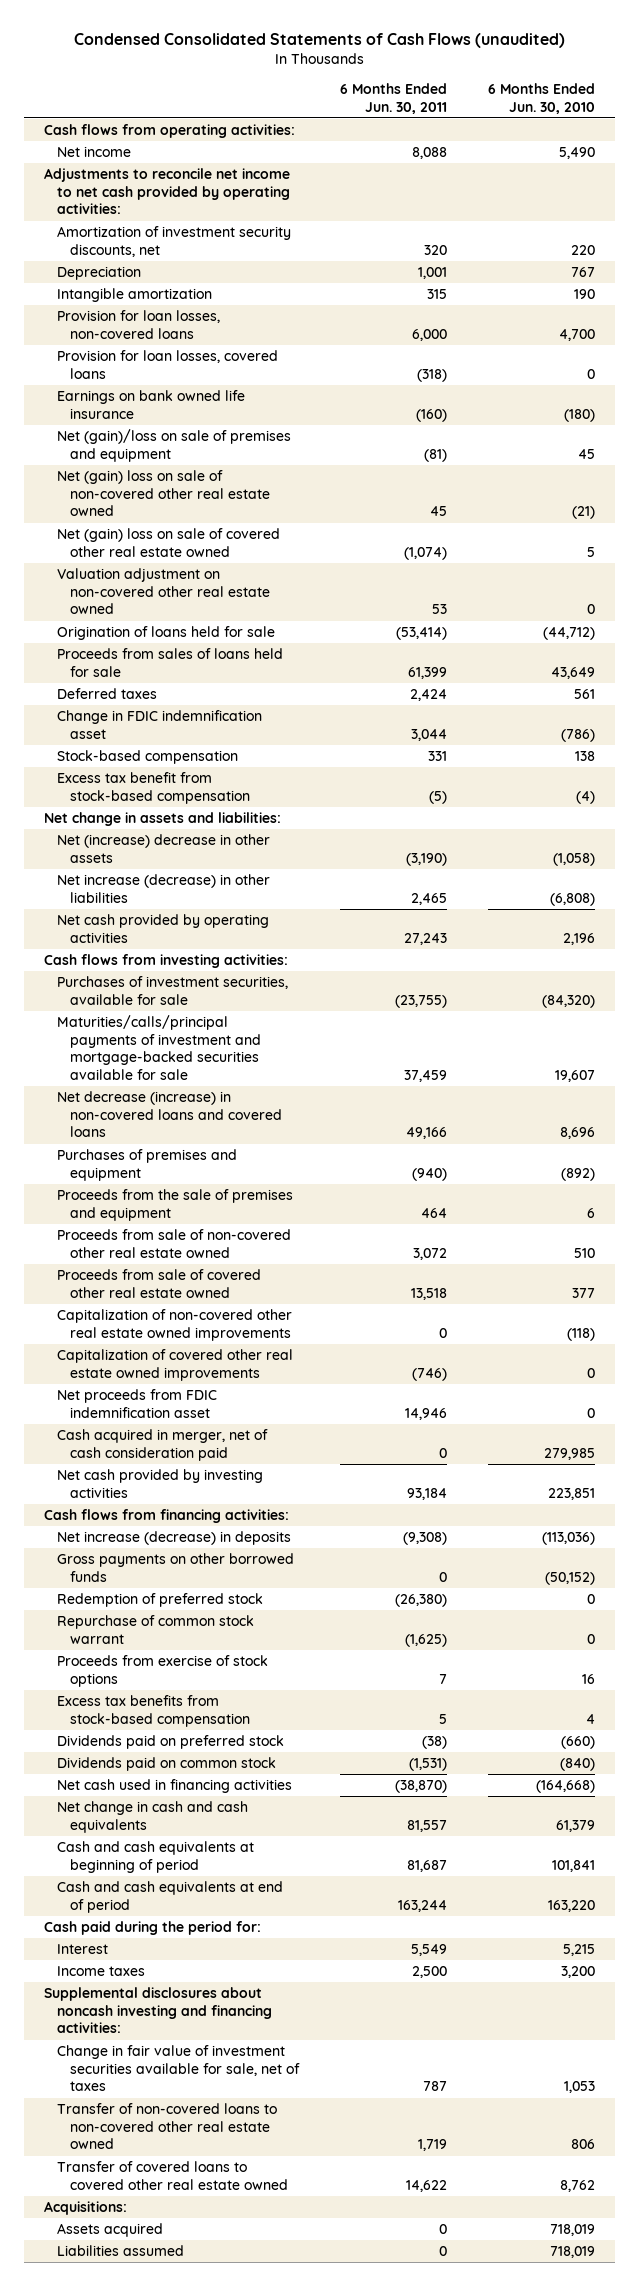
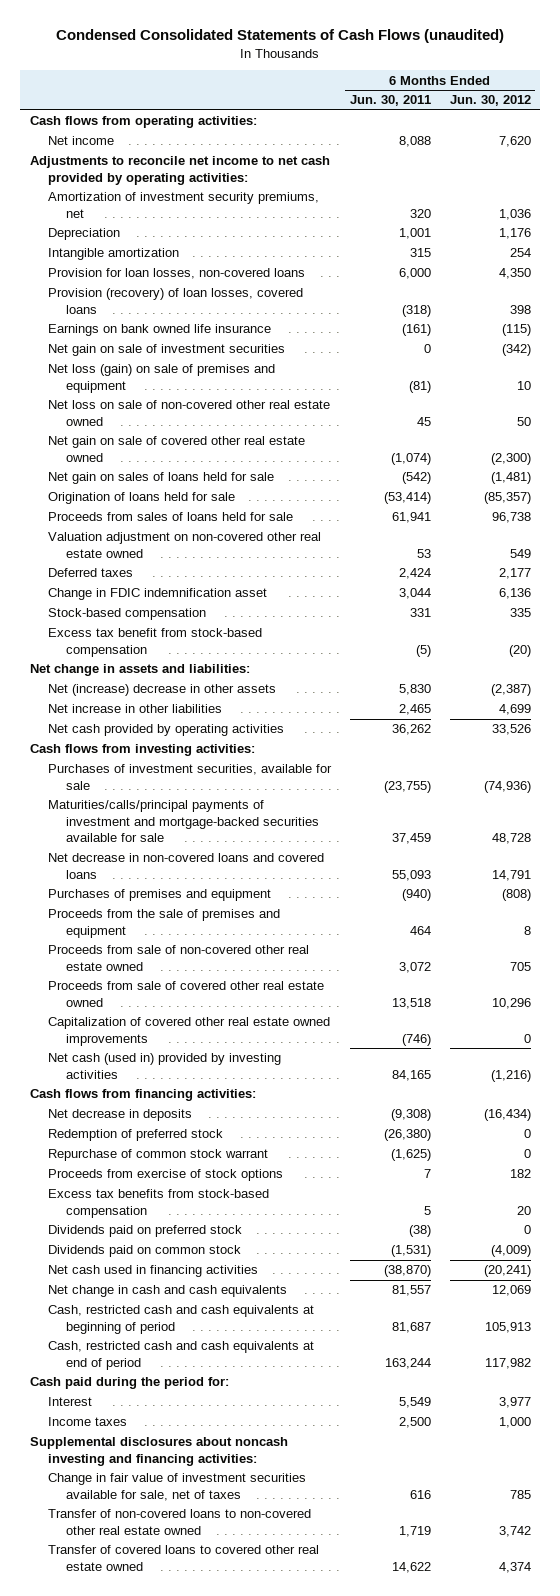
[487,83,595,114] 6 Months Ended Jun. 30, 2010 -> none
none -> [449,95,531,107] Jun. 30, 2012
[57,226,292,257] Amortization of investment security discounts, net -> [48,192,320,218] Amortization of investment security premiums, net
[57,350,279,379] Provision for loan losses, covered loans -> [48,288,304,314] Provision (recovery) of loan losses, covered loans
[415,408,447,422] (160) -> [401,324,431,337] (161)
none -> [48,344,286,357] Net gain on sale of investment securities
[57,429,292,462] Net (gain)/loss on sale of premises and equipment -> [48,364,276,393] Net loss (gain) on sale of premises and equipment
[57,470,270,517] Net (gain) loss on sale of non-covered other real estate owned -> [48,400,331,426] Net loss on sale of non-covered other real estate owned
[57,528,281,557] Net (gain) loss on sale of covered other real estate owned -> [48,436,306,462] Net gain on sale of covered other real estate owned
none -> [48,472,275,485] Net gain on sales of loans held for sale
[407,666,447,679] 61,399 -> [391,512,431,524] 61,941
[57,568,270,615] Valuation adjustment on non-covered other real estate owned -> [48,532,322,558] Valuation adjustment on non-covered other real estate owned
[405,852,447,866] (3,190) -> [398,684,431,696] 5,830
[57,874,271,903] Net increase (decrease) in other liabilities -> [48,704,223,714] Net increase in other liabilities
[403,932,447,945] 27,243 -> [391,724,431,736] 36,262
[57,1091,282,1138] Net decrease (increase) in non-covered loans and covered loans -> [48,853,325,879] Net decrease in non-covered loans and covered loans
[405,1127,447,1140] 49,166 -> [391,869,431,881] 55,093
[57,1309,293,1341] Capitalization of non-covered other real estate owned improvements -> none
[57,1389,218,1418] Net proceeds from FDIC indemnification asset -> none
[57,1429,269,1461] Cash acquired in merger, net of cash consideration paid -> none
[57,1469,264,1498] Net cash provided by investing activities -> [48,1053,282,1079] Net cash (used in) provided by investing activities
[406,1487,447,1500] 93,184 -> [391,1069,431,1081] 84,165
[57,1553,295,1582] Gross payments on other borrowed funds -> none
[57,1531,292,1546] Net increase (decrease) in deposits -> [48,1109,193,1122] Net decrease in deposits
[57,1841,255,1873] Cash and cash equivalents at beginning of period -> [48,1305,315,1334] Cash, restricted cash and cash equivalents at beginning of period
[57,1881,284,1913] Cash and cash equivalents at end of period -> [48,1341,315,1370] Cash, restricted cash and cash equivalents at end of period
[422,2081,447,2092] 787 -> [409,1489,431,1499] 616
[44,2201,128,2216] Acquisitions: -> none
[57,2223,164,2238] Assets acquired -> none
[57,2245,185,2257] Liabilities assumed -> none

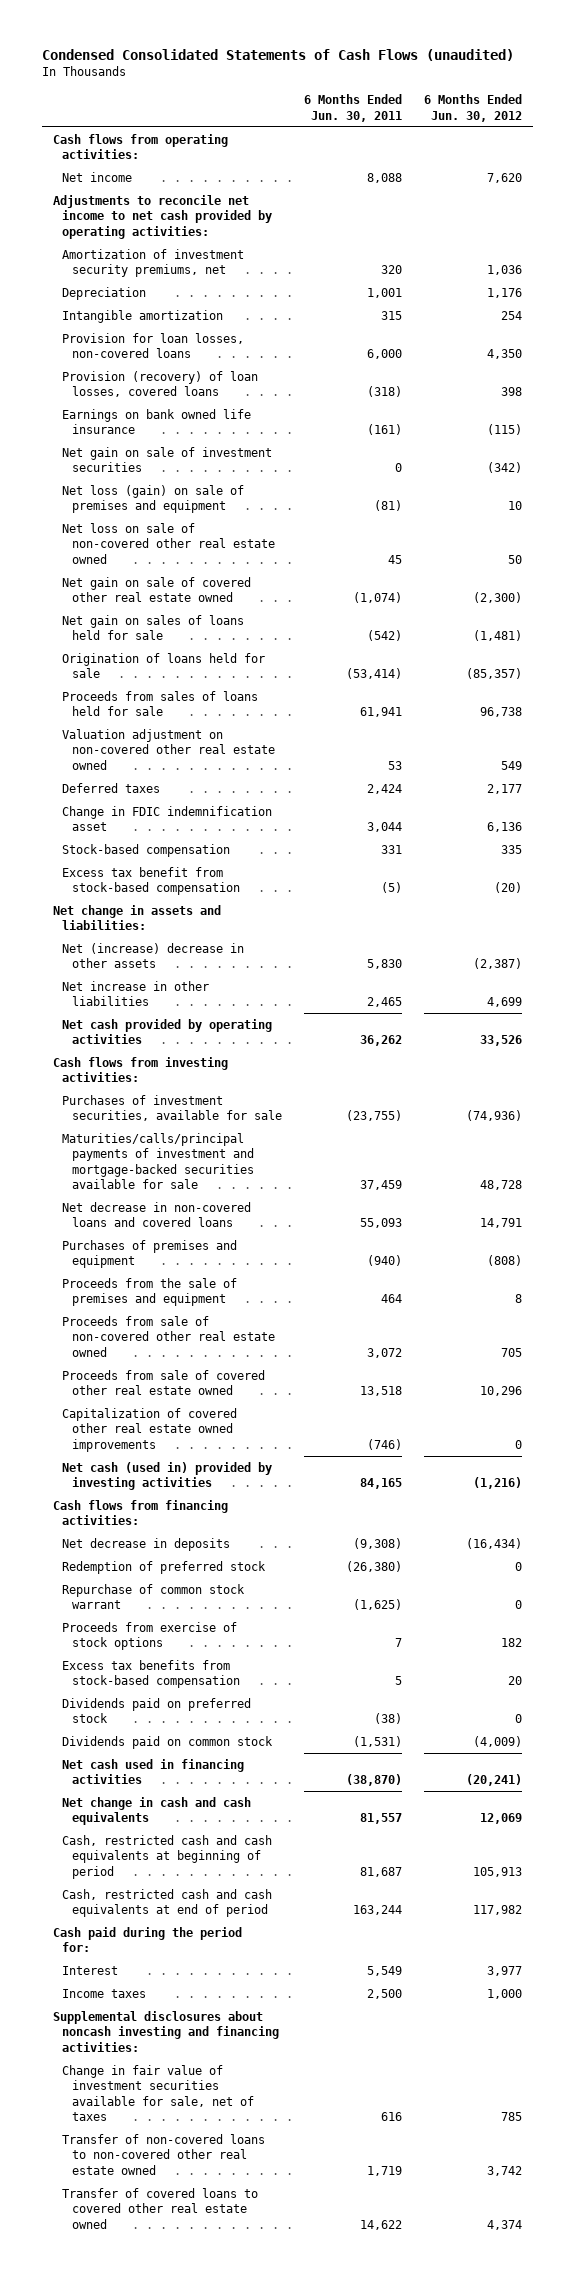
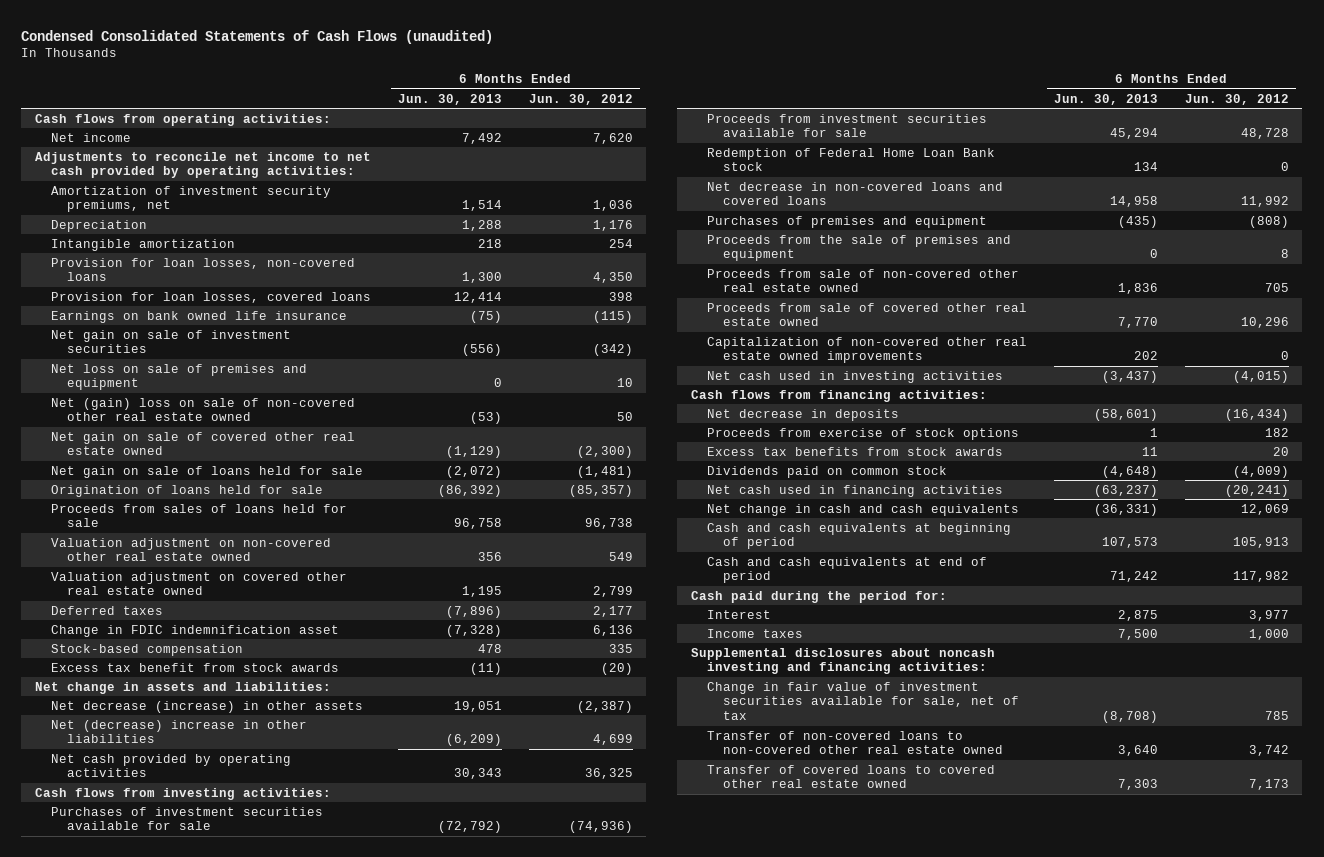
[303,94,402,122] 6 Months Ended Jun. 30, 2011 -> none
none -> [397,93,502,105] Jun. 30, 2013
[62,370,259,398] Provision (recovery) of loan losses, covered loans -> [50,291,371,303] Provision for loan losses, covered loans
[62,484,245,514] Net loss (gain) on sale of premises and equipment -> [50,363,307,391] Net loss on sale of premises and equipment
[62,522,275,564] Net loss on sale of non-covered other real estate owned -> [50,397,355,422] Net (gain) loss on sale of non-covered other real estate owned
[62,614,245,641] Net gain on sales of loans held for sale -> [50,465,363,478] Net gain on sale of loans held for sale
none -> [50,571,347,596] Valuation adjustment on covered other real estate owned
[62,866,240,896] Excess tax benefit from stock-based compensation -> [50,662,339,672] Excess tax benefit from stock awards
[62,942,245,969] Net (increase) decrease in other assets -> [50,700,363,713] Net decrease (increase) in other assets
[62,980,210,1007] Net increase in other liabilities -> [50,719,307,744] Net (decrease) increase in other liabilities
[479,1035,522,1047] 33,526 -> [584,768,633,780] 36,325
[62,1094,282,1122] Purchases of investment securities, available for sale -> [50,806,323,831] Purchases of investment securities available for sale
[62,1132,254,1190] Maturities/calls/principal payments of investment and mortgage-backed securities available for sale -> [706,113,987,138] Proceeds from investment securities available for sale
none -> [706,147,995,172] Redemption of Federal Home Loan Bank stock
[479,1218,522,1229] 14,791 -> [1240,196,1289,208] 11,992
[62,1407,238,1452] Capitalization of covered other real estate owned improvements -> [706,336,1027,364] Capitalization of non-covered other real estate owned improvements
[62,1461,273,1491] Net cash (used in) provided by investing activities -> [706,370,1003,383] Net cash used in investing activities
[472,1477,522,1490] (1,216) -> [1232,370,1289,383] (4,015)
[62,1560,267,1574] Redemption of preferred stock -> none
[62,1583,246,1610] Repurchase of common stock warrant -> none
[62,1697,252,1724] Dividends paid on preferred stock -> none
[62,1659,240,1689] Excess tax benefits from stock-based compensation -> [706,446,1003,456] Excess tax benefits from stock awards
[62,1834,273,1879] Cash, restricted cash and cash equivalents at beginning of period -> [706,522,1011,550] Cash and cash equivalents at beginning of period
[62,1888,273,1918] Cash, restricted cash and cash equivalents at end of period -> [706,556,987,584] Cash and cash equivalents at end of period
[62,2064,254,2122] Change in fair value of investment securities available for sale, net of taxes -> [706,681,1019,721] Change in fair value of investment securities available for sale, net of tax
[486,2219,522,2230] 4,374 -> [1248,779,1289,791] 7,173

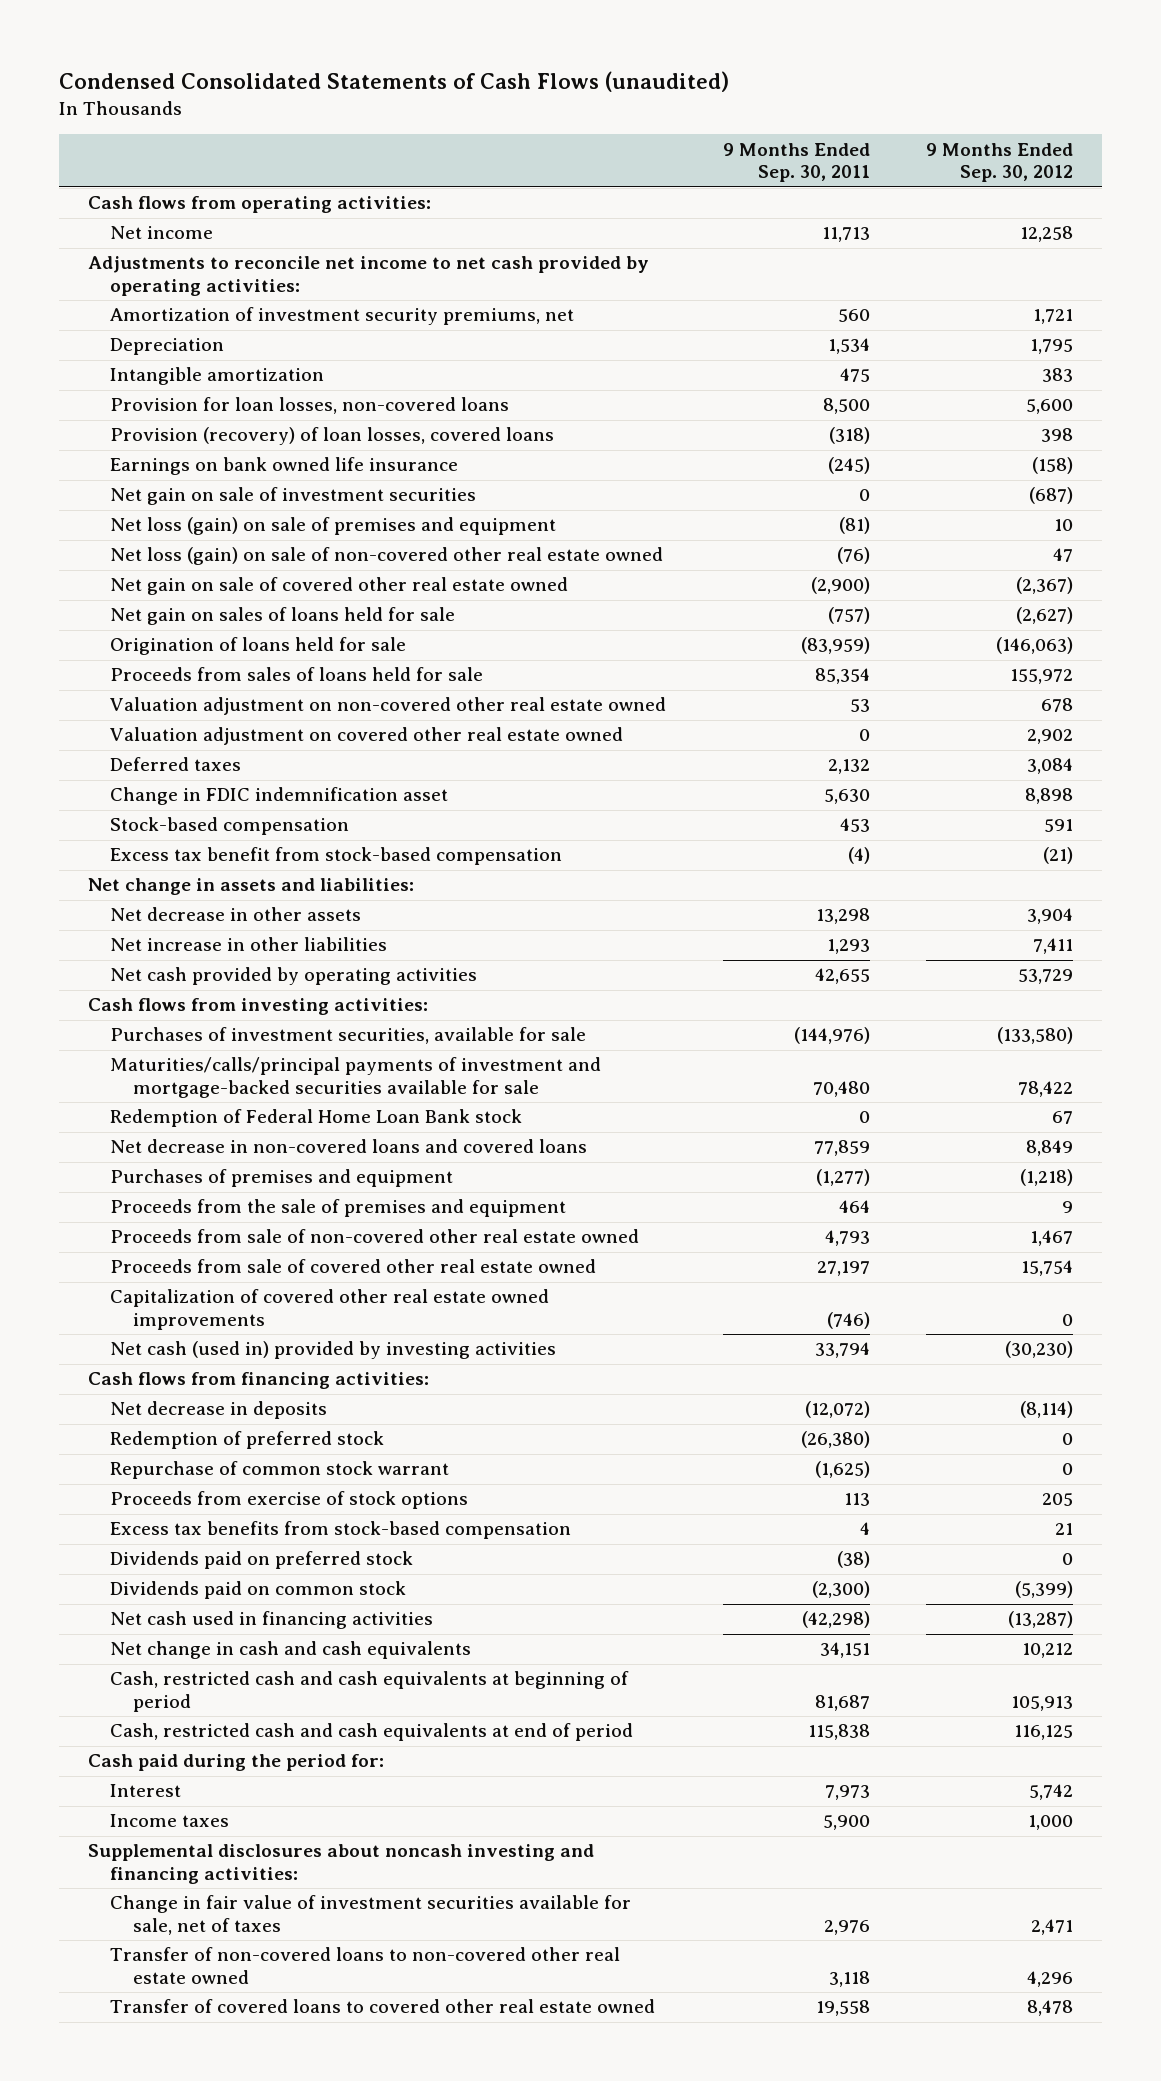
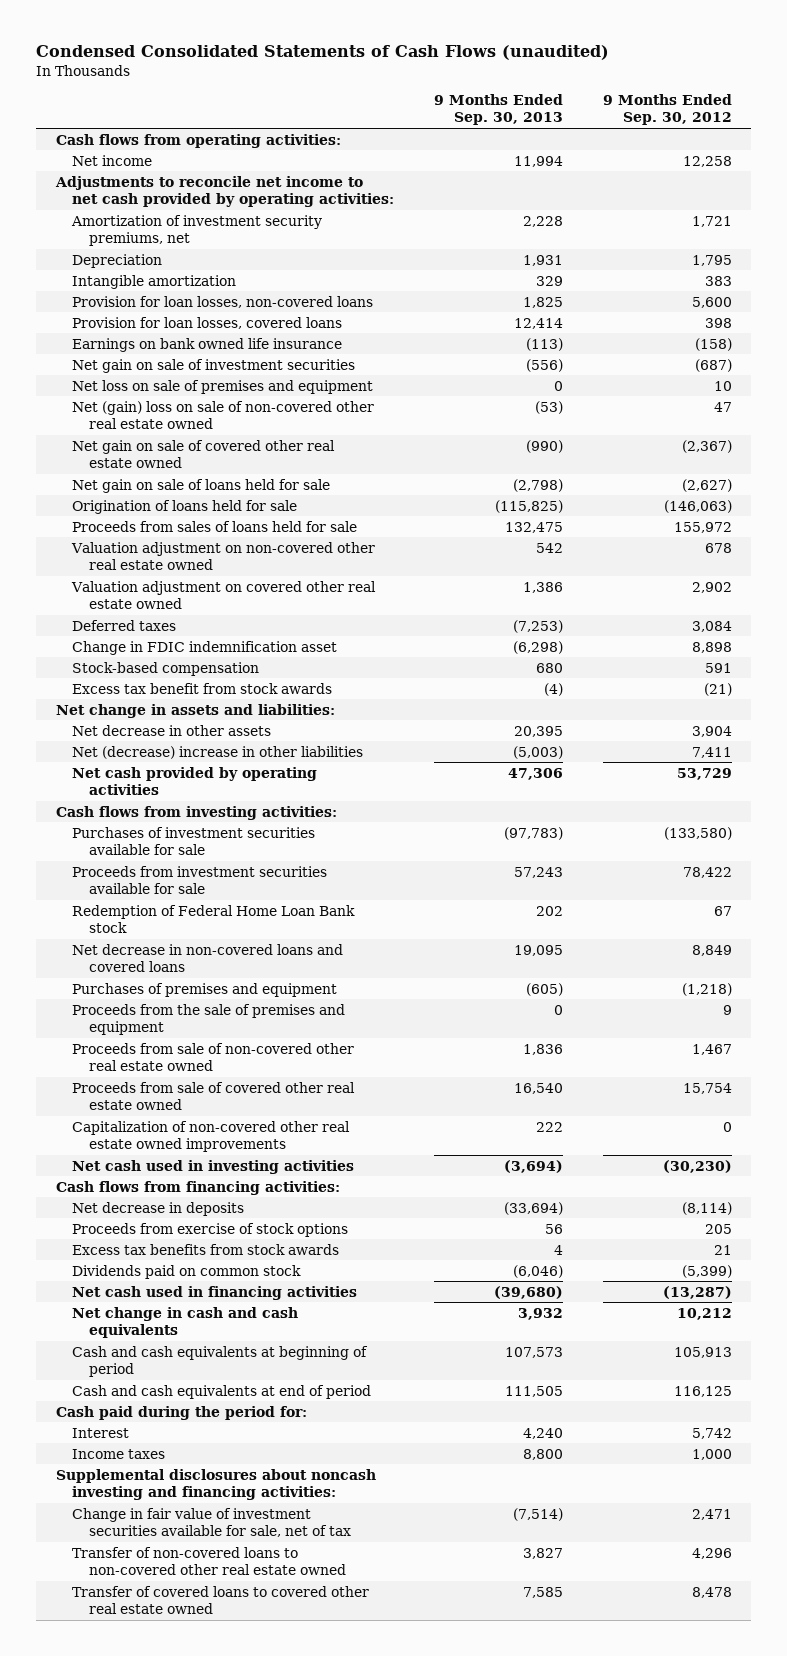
[722,142,870,183] 9 Months Ended Sep. 30, 2011 -> none
none -> [433,94,563,126] 9 Months Ended Sep. 30, 2013
[110,427,555,446] Provision (recovery) of loan losses, covered loans -> [72,316,343,329] Provision for loan losses, covered loans
[110,517,557,536] Net loss (gain) on sale of premises and equipment -> [72,379,374,394] Net loss on sale of premises and equipment
[110,547,664,566] Net loss (gain) on sale of non-covered other real estate owned -> [72,400,375,430] Net (gain) loss on sale of non-covered other real estate owned
[110,607,456,626] Net gain on sales of loans held for sale -> [72,478,331,493] Net gain on sale of loans held for sale
[110,847,563,866] Excess tax benefit from stock-based compensation -> [72,682,333,694] Excess tax benefit from stock awards
[110,937,388,952] Net increase in other liabilities -> [72,745,364,759] Net (decrease) increase in other liabilities
[110,1027,587,1045] Purchases of investment securities, available for sale -> [72,826,316,856] Purchases of investment securities available for sale
[110,1057,602,1098] Maturities/calls/principal payments of investment and mortgage-backed securities available for sale -> [72,865,328,895] Proceeds from investment securities available for sale
[110,1289,550,1330] Capitalization of covered other real estate owned improvements -> [72,1120,351,1153] Capitalization of non-covered other real estate owned improvements
[110,1341,557,1360] Net cash (used in) provided by investing activities -> [72,1159,355,1174] Net cash used in investing activities
[110,1431,385,1450] Redemption of preferred stock -> none
[110,1461,450,1480] Repurchase of common stock warrant -> none
[110,1551,414,1570] Dividends paid on preferred stock -> none
[110,1521,572,1540] Excess tax benefits from stock-based compensation -> [72,1243,340,1255] Excess tax benefits from stock awards
[110,1671,630,1712] Cash, restricted cash and cash equivalents at beginning of period -> [72,1345,369,1378] Cash and cash equivalents at beginning of period
[110,1723,634,1742] Cash, restricted cash and cash equivalents at end of period -> [72,1384,372,1399] Cash and cash equivalents at end of period
[110,1895,632,1935] Change in fair value of investment securities available for sale, net of taxes -> [72,1507,352,1538] Change in fair value of investment securities available for sale, net of tax

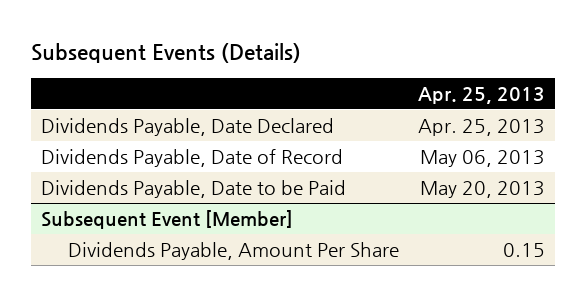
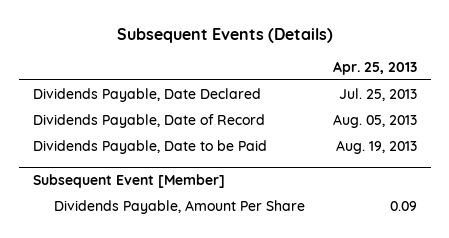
[418,118,546,136] Apr. 25, 2013 -> [338,87,417,101] Jul. 25, 2013
[420,149,546,167] May 06, 2013 -> [332,113,417,128] Aug. 05, 2013
[420,180,546,198] May 20, 2013 -> [335,139,417,154] Aug. 19, 2013
[503,242,546,257] 0.15 -> [389,200,417,211] 0.09

